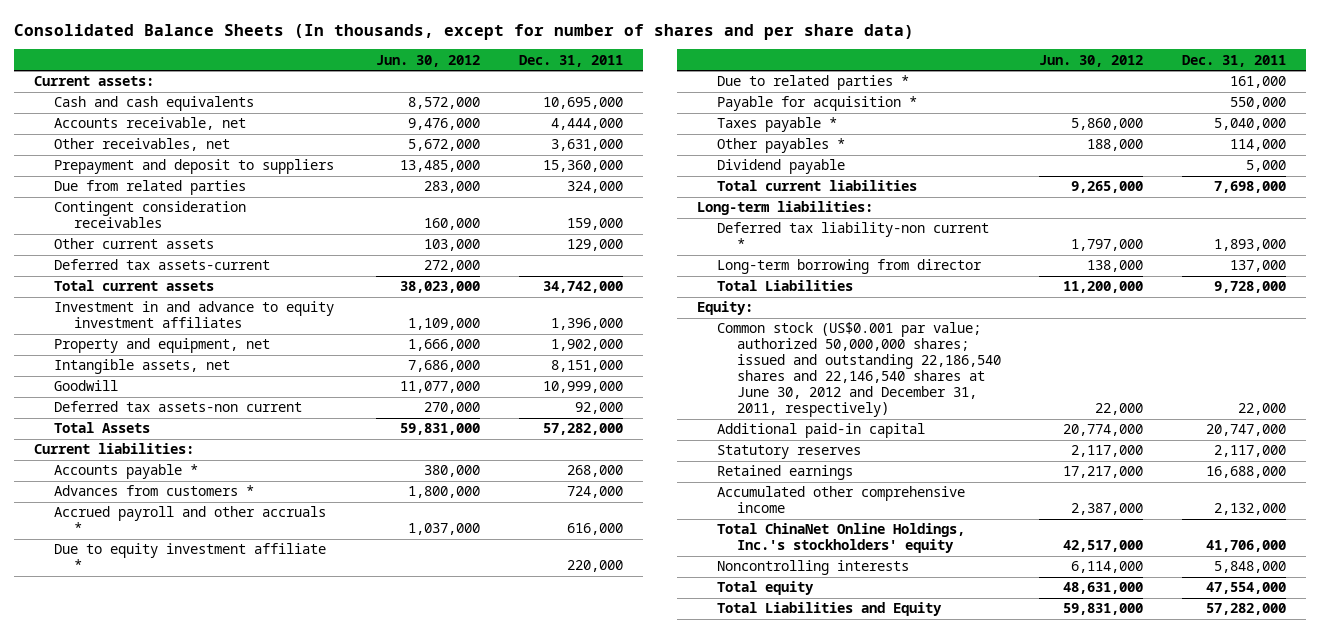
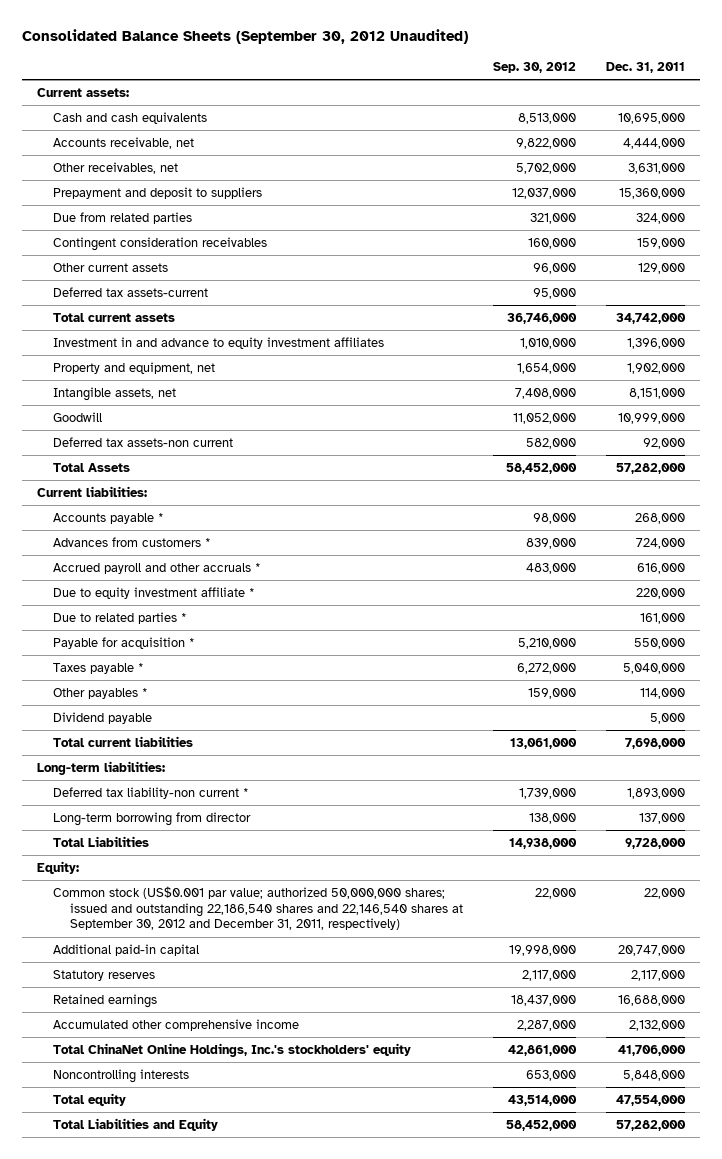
[14,23,915,40] Consolidated Balance Sheets (In thousands, except for number of shares and per share data) -> [21,29,468,45] Consolidated Balance Sheets (September 30, 2012 Unaudited)
[376,54,481,67] Jun. 30, 2012 -> none
none -> [493,61,577,73] Sep. 30, 2012
[716,322,1001,418] Common stock (US$0.001 par value; authorized 50,000,000 shares; issued and outstanding 22,186,540 shares and 22,146,540 shares at June 30, 2012 and December 31, 2011, respectively) -> [53,885,464,931] Common stock (US$0.001 par value; authorized 50,000,000 shares; issued and outstanding 22,186,540 shares and 22,146,540 shares at September 30, 2012 and December 31, 2011, respectively)

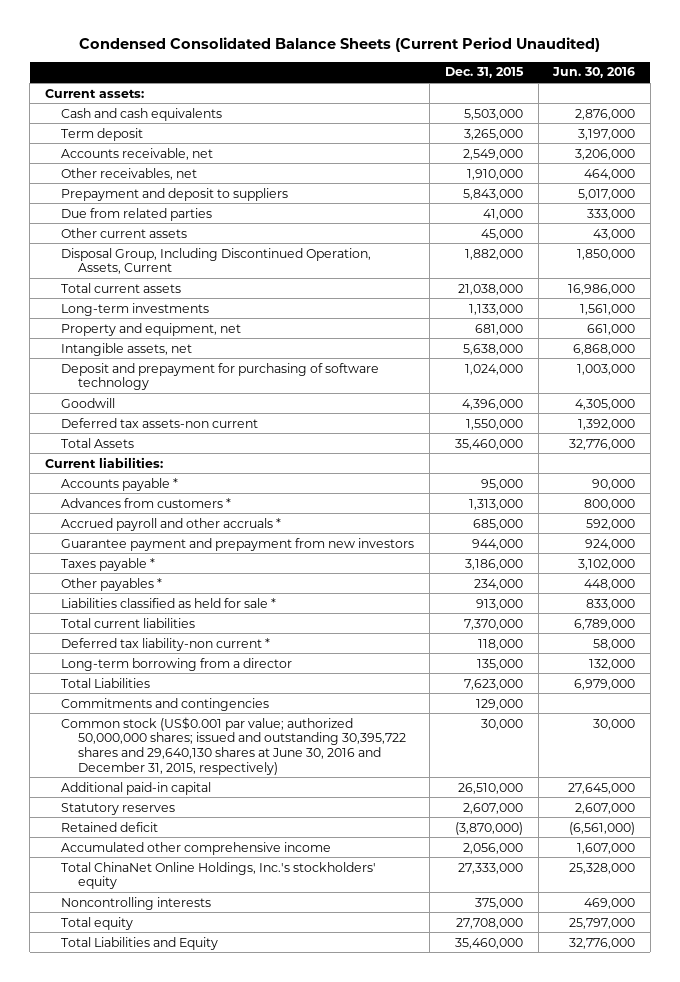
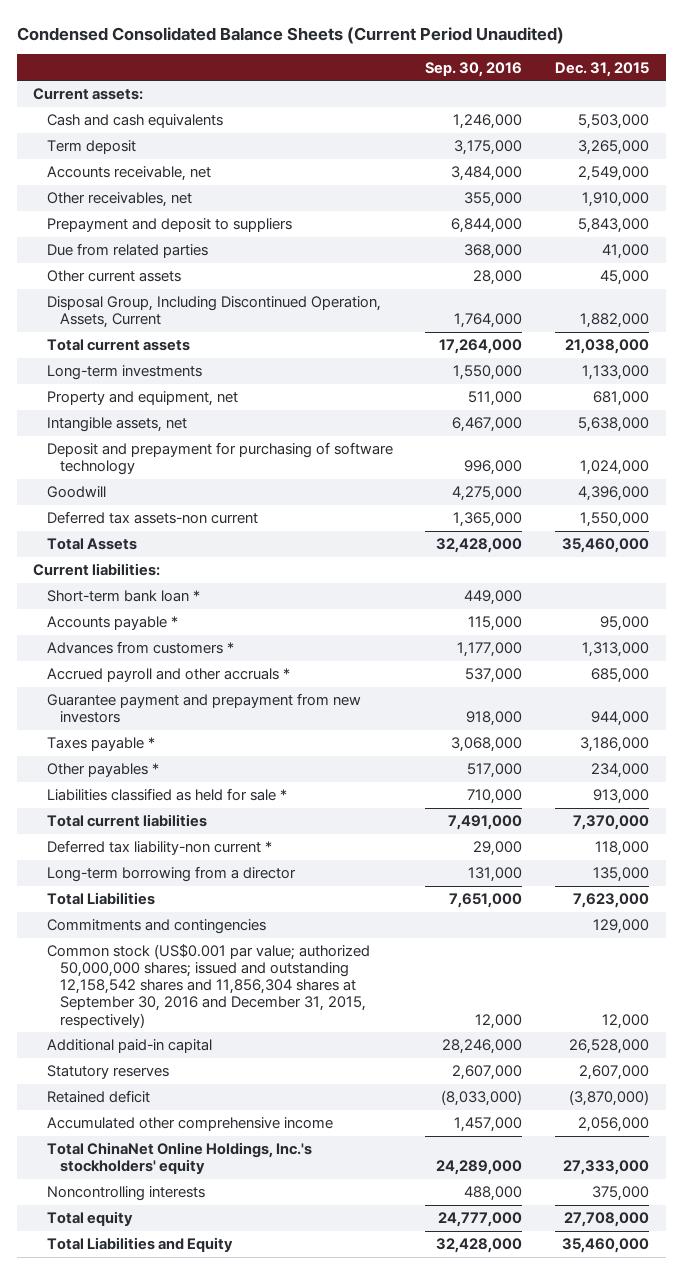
[552,67,636,79] Jun. 30, 2016 -> none
none -> [425,61,523,77] Sep. 30, 2016
none -> [46,590,200,603] Short-term bank loan *
[61,716,406,775] Common stock (US$0.001 par value; authorized 50,000,000 shares; issued and outstanding 30,395,722 shares and 29,640,130 shares at June 30, 2016 and December 31, 2015, respectively) -> [46,944,370,1028] Common stock (US$0.001 par value; authorized 50,000,000 shares; issued and outstanding 12,158,542 shares and 11,856,304 shares at September 30, 2016 and December 31, 2015, respectively)
[480,718,523,730] 30,000 -> [602,1013,650,1029] 12,000
[457,782,523,794] 26,510,000 -> [569,1039,650,1055] 26,528,000

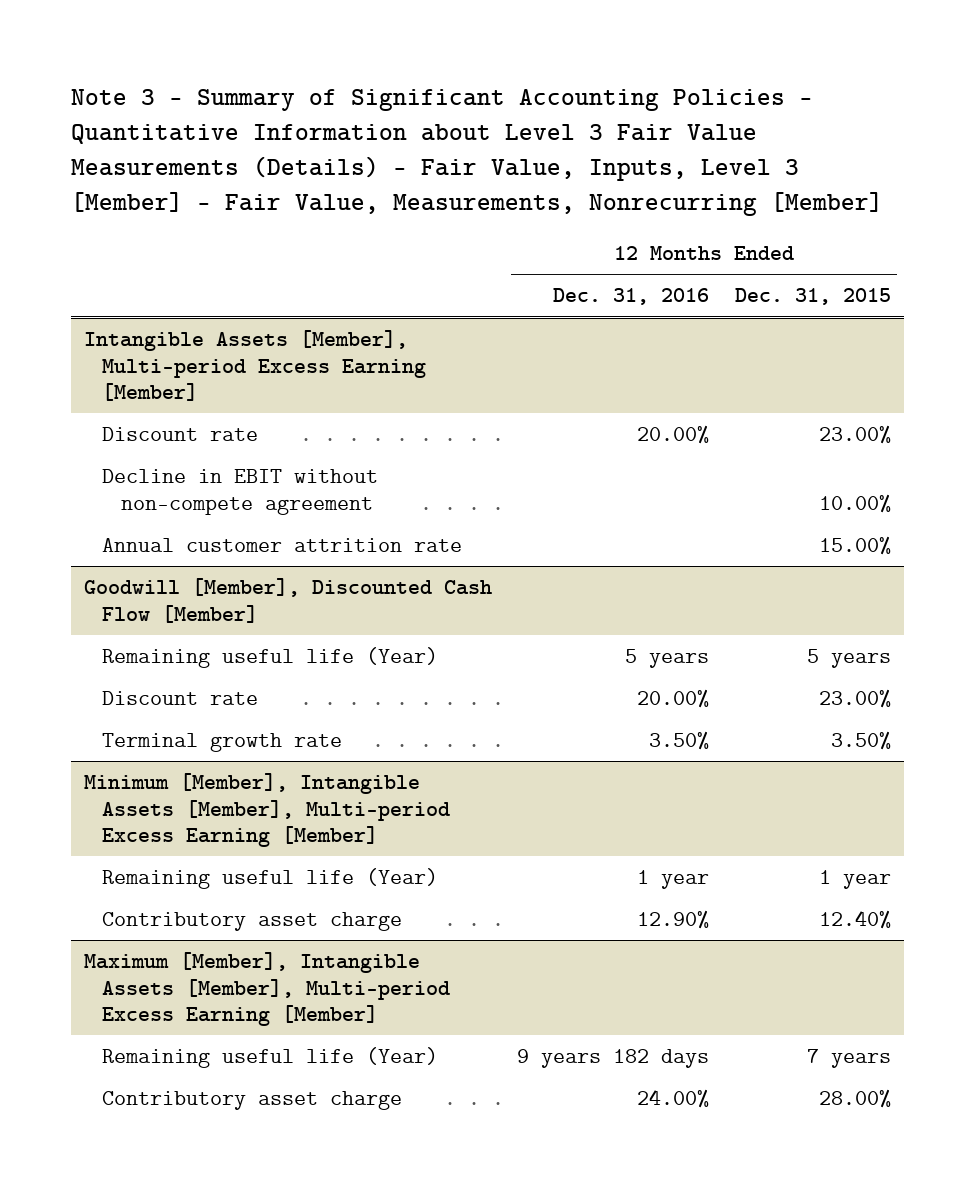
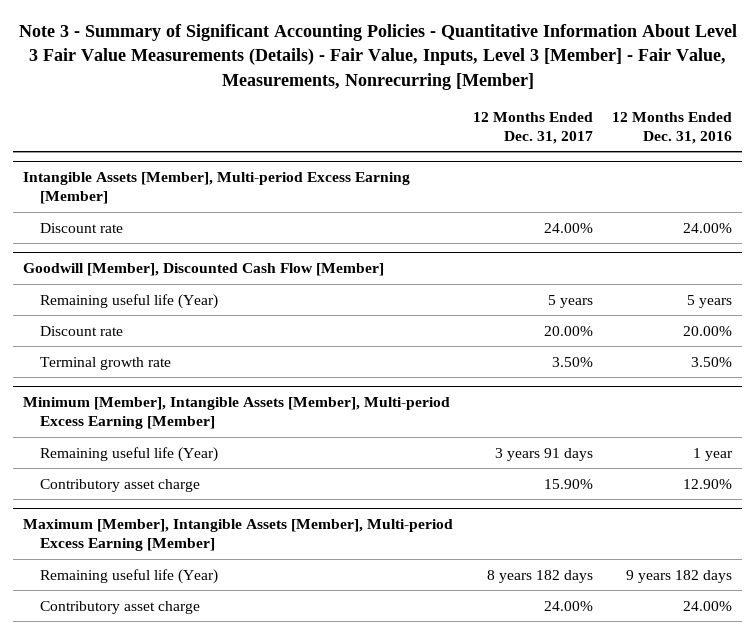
[70,89,883,216] Note 3 - Summary of Significant Accounting Policies - Quantitative Information about Level 3 Fair Value Measurements (Details) - Fair Value, Inputs, Level 3 [Member] - Fair Value, Measurements, Nonrecurring [Member] -> [18,24,737,90] Note 3 - Summary of Significant Accounting Policies - Quantitative Information About Level 3 Fair Value Measurements (Details) - Fair Value, Inputs, Level 3 [Member] - Fair Value, Measurements, Nonrecurring [Member]
[735,288,892,306] Dec. 31, 2015 -> none
none -> [472,111,593,144] 12 Months Ended Dec. 31, 2017
[102,469,379,515] Decline in EBIT without non-compete agreement -> none
[102,538,463,553] Annual customer attrition rate -> none
[637,425,710,445] 20.00% -> [683,222,733,233] 24.00%

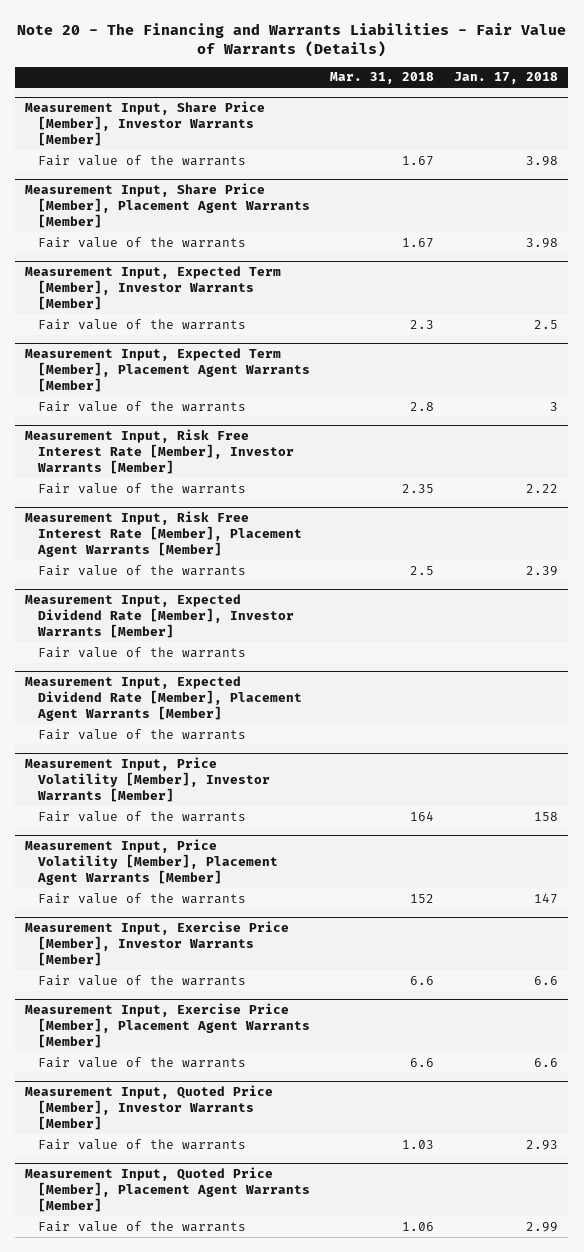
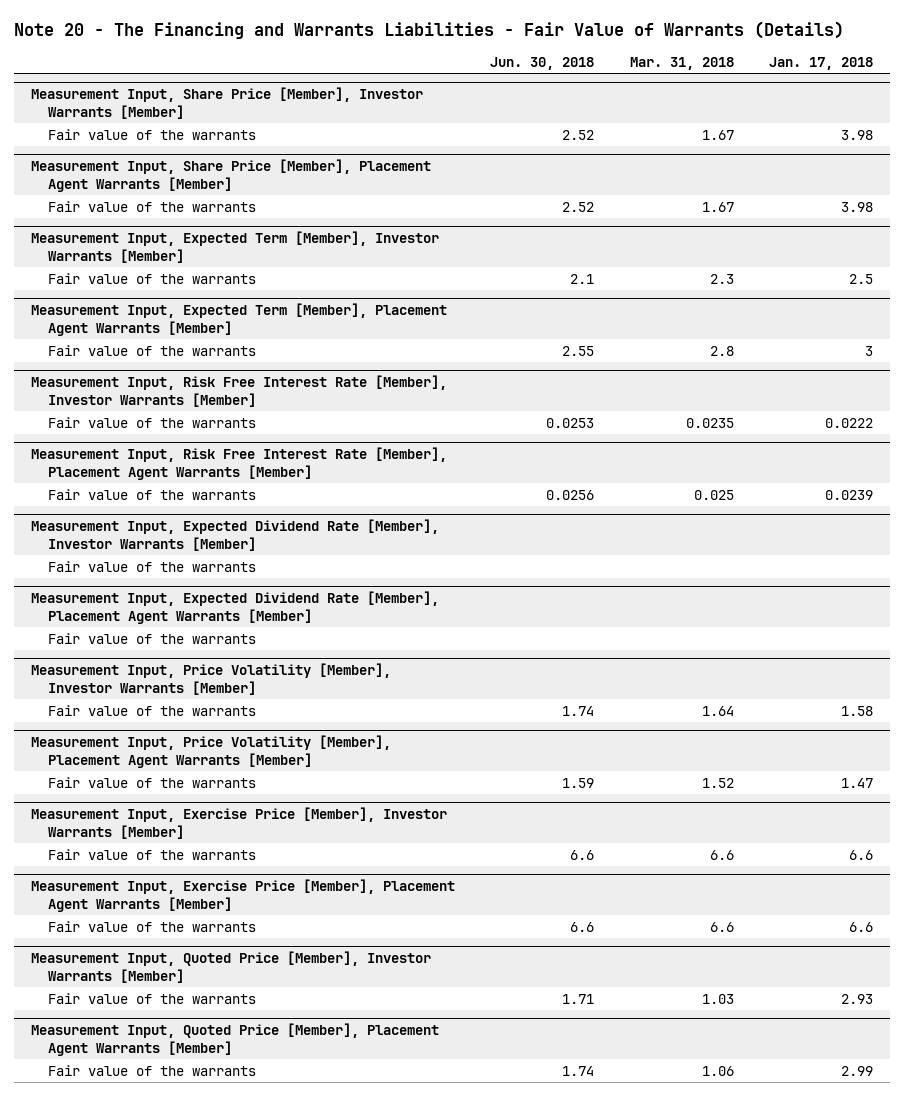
none -> [490,56,595,70] Jun. 30, 2018
[402,483,435,493] 2.35 -> [685,417,734,428] 0.0235
[526,483,559,493] 2.22 -> [824,417,873,428] 0.0222
[410,565,435,575] 2.5 -> [693,489,734,500] 0.025
[526,565,559,576] 2.39 -> [824,489,873,500] 0.0239
[410,810,435,821] 164 -> [701,705,734,716] 1.64
[534,811,559,821] 158 -> [840,705,873,716] 1.58
[410,893,435,903] 152 -> [701,777,734,788] 1.52
[534,892,559,904] 147 -> [840,777,873,788] 1.47

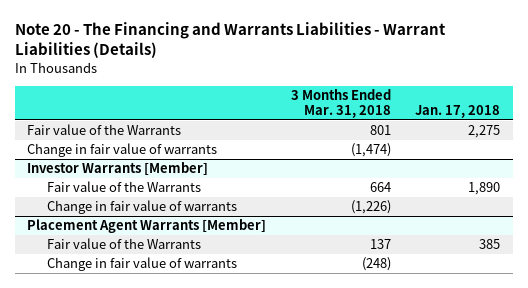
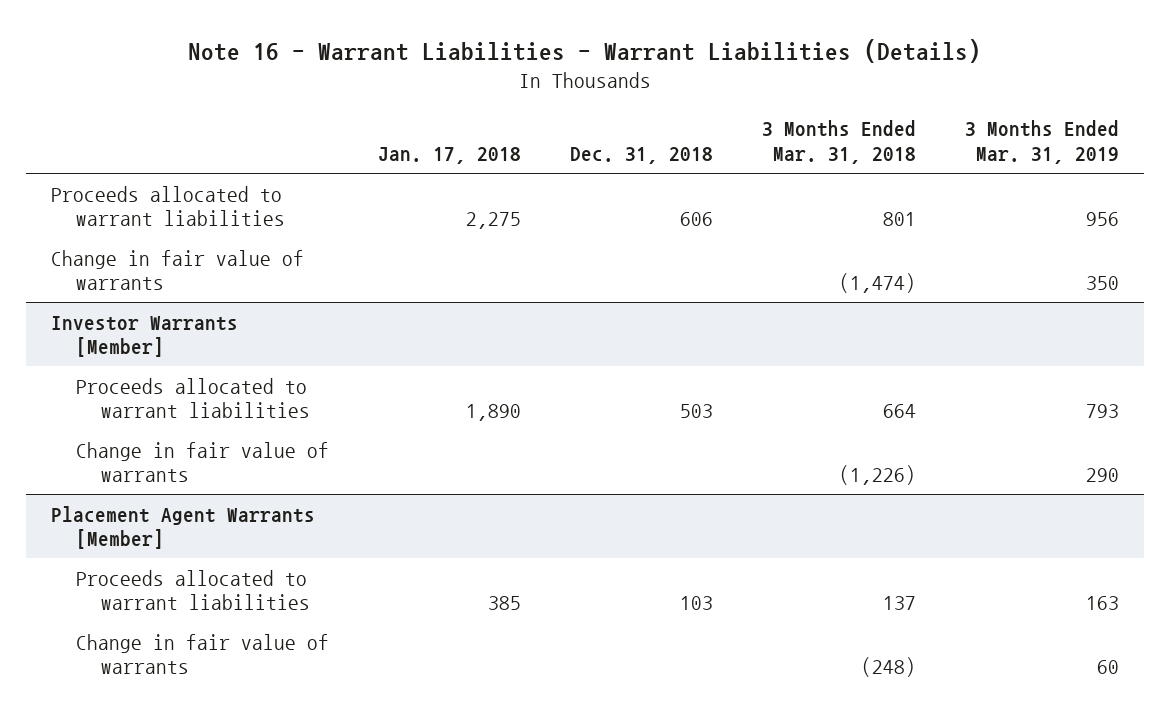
[15,22,447,59] Note 20 - The Financing and Warrants Liabilities - Warrant Liabilities (Details) -> [187,38,981,63] Note 16 - Warrant Liabilities - Warrant Liabilities (Details)
none -> [570,146,714,164] Dec. 31, 2018
none -> [965,120,1120,164] 3 Months Ended Mar. 31, 2019
[27,124,182,136] Fair value of the Warrants -> [50,185,285,227] Proceeds allocated to warrant liabilities
[47,181,202,193] Fair value of the Warrants -> [75,377,311,419] Proceeds allocated to warrant liabilities
[47,238,202,250] Fair value of the Warrants -> [75,569,311,611] Proceeds allocated to warrant liabilities

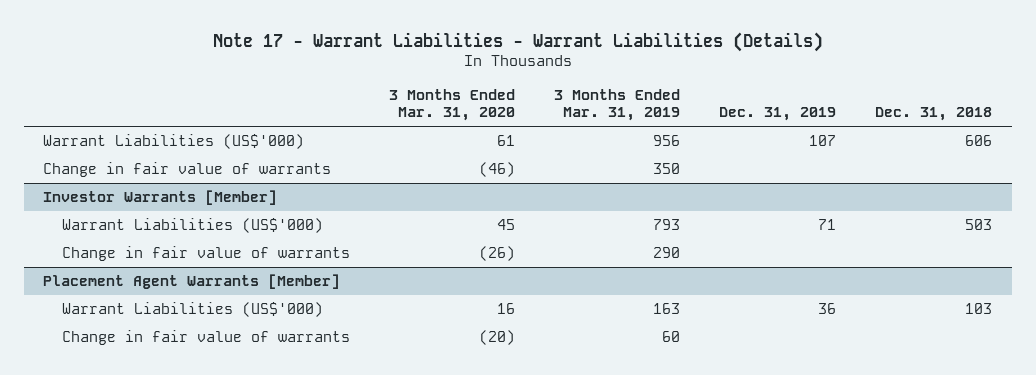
[187,38,981,63] Note 16 - Warrant Liabilities - Warrant Liabilities (Details) -> [212,31,823,52] Note 17 - Warrant Liabilities - Warrant Liabilities (Details)
[378,146,522,164] Jan. 17, 2018 -> none
[762,120,917,164] 3 Months Ended Mar. 31, 2018 -> none
none -> [389,89,516,122] 3 Months Ended Mar. 31, 2020
none -> [719,107,837,122] Dec. 31, 2019
[50,185,285,227] Proceeds allocated to warrant liabilities -> [43,133,305,149] Warrant Liabilities (US$'000)
[75,377,311,419] Proceeds allocated to warrant liabilities -> [62,217,324,233] Warrant Liabilities (US$'000)
[75,569,311,611] Proceeds allocated to warrant liabilities -> [62,301,324,317] Warrant Liabilities (US$'000)

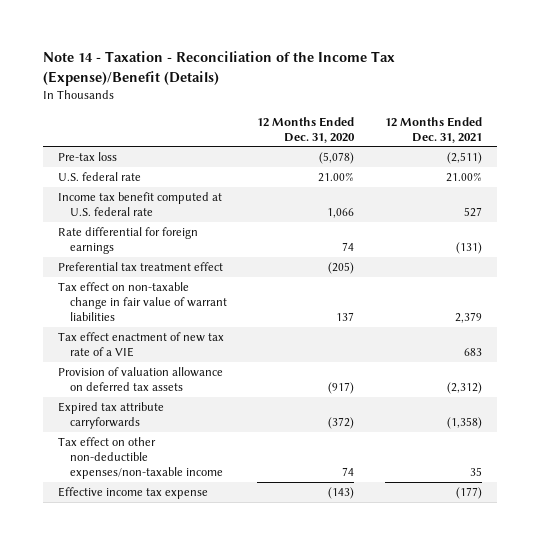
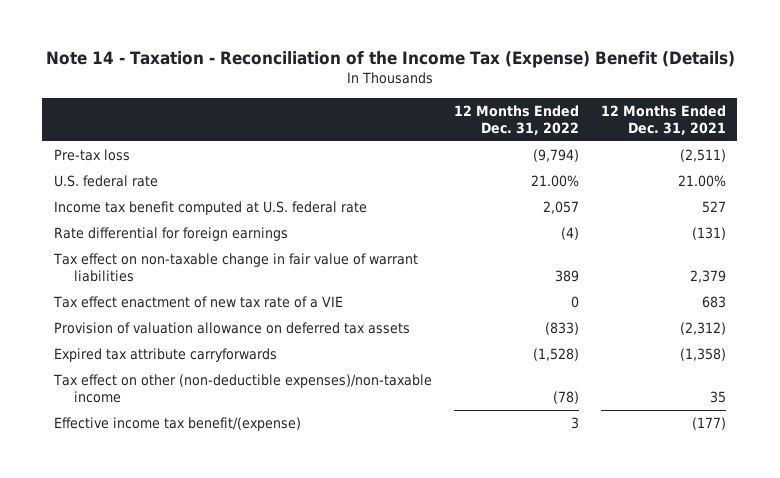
[42,51,395,86] Note 14 - Taxation - Reconciliation of the Income Tax (Expense)/Benefit (Details) -> [45,51,735,69] Note 14 - Taxation - Reconciliation of the Income Tax (Expense) Benefit (Details)
[257,116,356,143] 12 Months Ended Dec. 31, 2020 -> none
none -> [453,104,579,135] 12 Months Ended Dec. 31, 2022
[57,262,223,272] Preferential tax treatment effect -> none
[57,437,224,479] Tax effect on other non-deductible expenses/non-taxable income -> [52,373,432,404] Tax effect on other (non-deductible expenses)/non-taxable income
[57,487,208,500] Effective income tax expense -> [53,416,301,431] Effective income tax benefit/(expense)

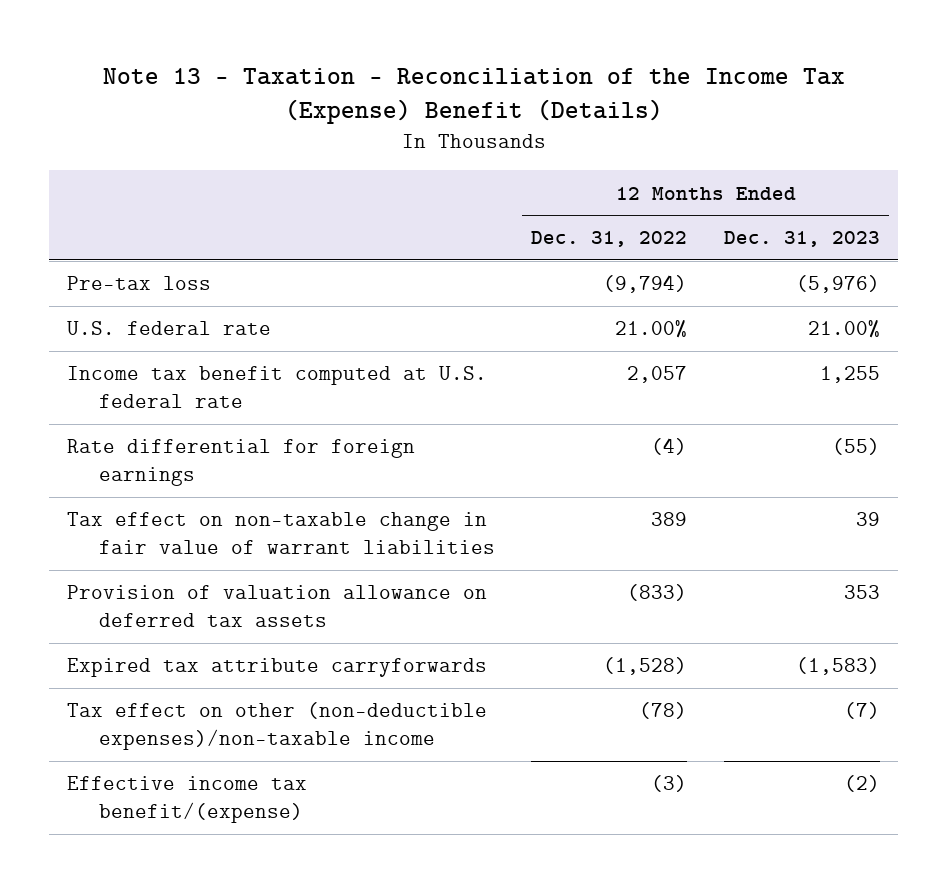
[45,51,735,69] Note 14 - Taxation - Reconciliation of the Income Tax (Expense) Benefit (Details) -> [102,67,845,125] Note 13 - Taxation - Reconciliation of the Income Tax (Expense) Benefit (Details)
[601,104,727,135] 12 Months Ended Dec. 31, 2021 -> none
none -> [723,231,880,248] Dec. 31, 2023
[52,295,343,308] Tax effect enactment of new tax rate of a VIE -> none
[570,416,579,429] 3 -> [651,775,688,793] (3)

